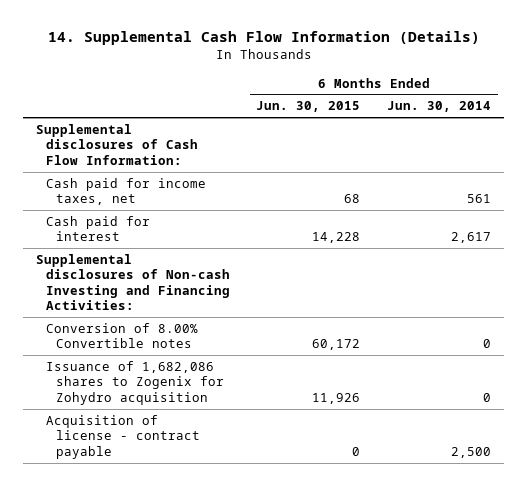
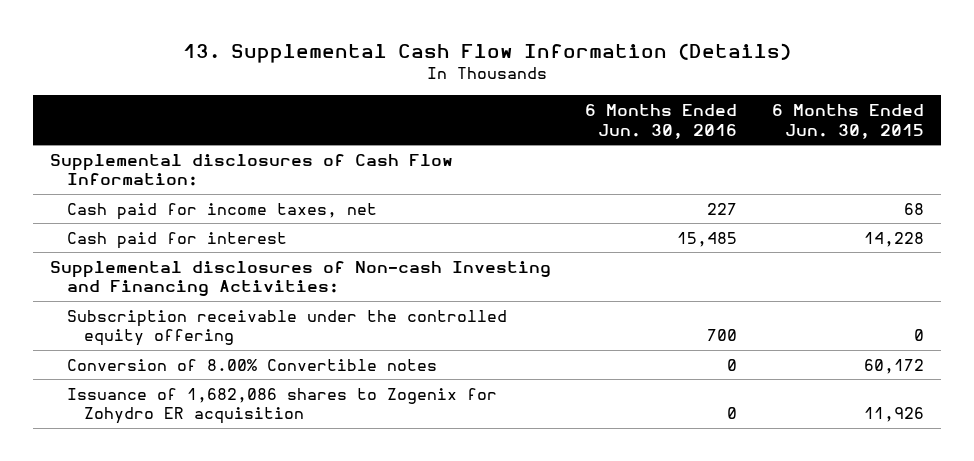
[47,31,480,46] 14. Supplemental Cash Flow Information (Details) -> [182,42,791,63] 13. Supplemental Cash Flow Information (Details)
[386,101,491,113] Jun. 30, 2014 -> none
none -> [585,103,738,139] 6 Months Ended Jun. 30, 2016
none -> [66,309,507,347] Subscription receivable under the controlled equity offering
[45,414,200,459] Acquisition of license - contract payable -> none
[45,360,224,405] Issuance of 1,682,086 shares to Zogenix for Zohydro acquisition -> [66,387,497,425] Issuance of 1,682,086 shares to Zogenix for Zohydro ER acquisition

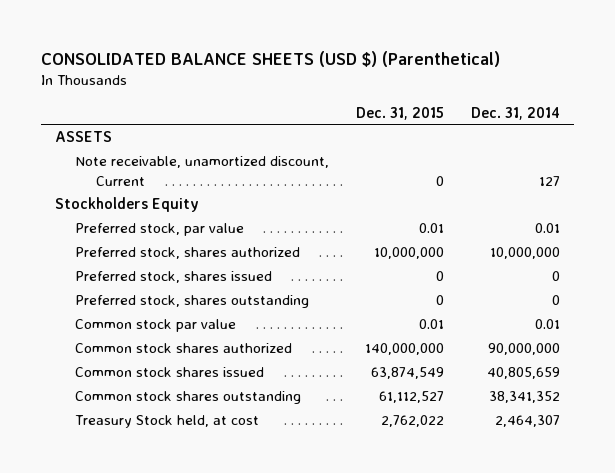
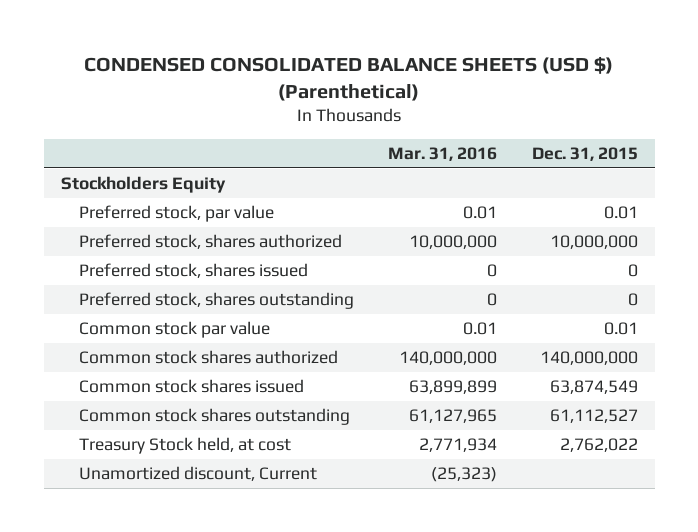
[41,50,501,67] CONSOLIDATED BALANCE SHEETS (USD $) (Parenthetical) -> [84,55,614,101] CONDENSED CONSOLIDATED BALANCE SHEETS (USD $) (Parenthetical)
[471,106,561,120] Dec. 31, 2014 -> none
none -> [388,146,498,161] Mar. 31, 2016
[54,131,112,143] ASSETS -> none
[75,156,330,186] Note receivable, unamortized discount, Current -> none
none -> [78,466,317,482] Unamortized discount, Current

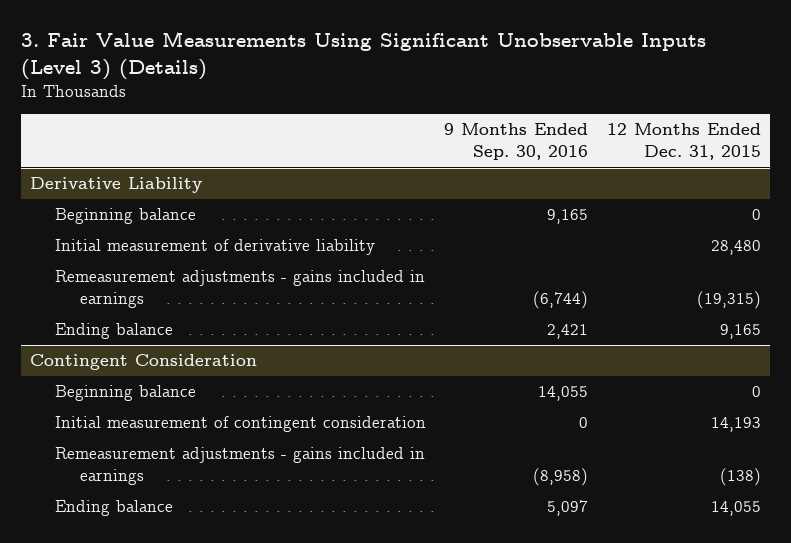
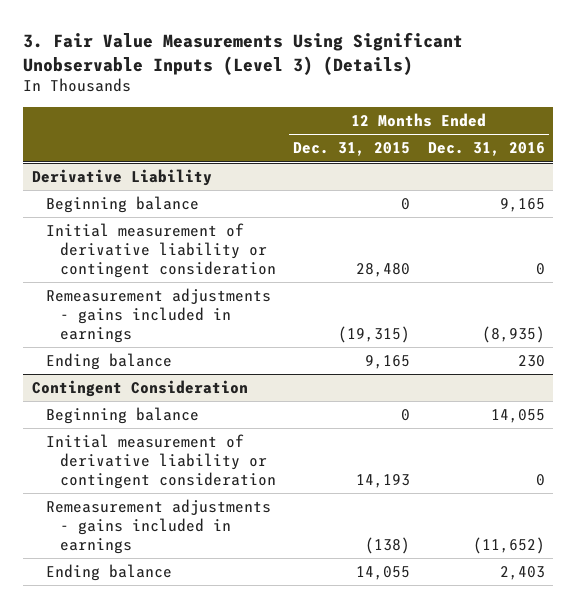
[444,123,589,160] 9 Months Ended Sep. 30, 2016 -> none
none -> [427,142,545,157] Dec. 31, 2016
[54,239,375,256] Initial measurement of derivative liability -> [45,223,277,279] Initial measurement of derivative liability or contingent consideration
[54,416,426,433] Initial measurement of contingent consideration -> [45,434,277,490] Initial measurement of derivative liability or contingent consideration

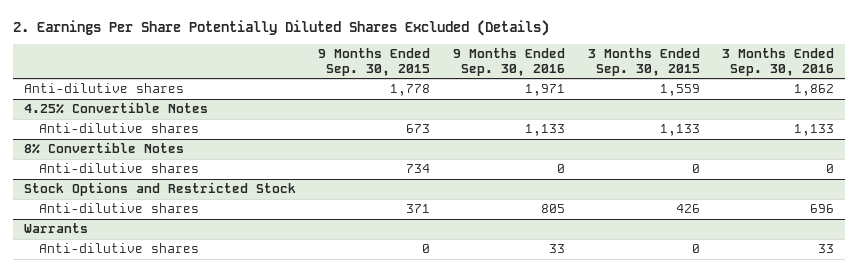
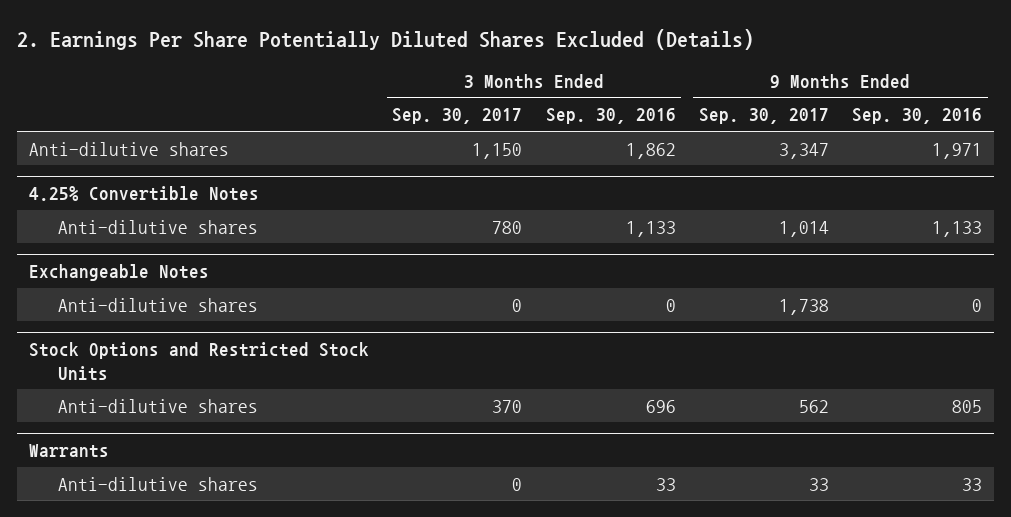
[318,48,431,76] 9 Months Ended Sep. 30, 2015 -> none
[587,48,700,76] 3 Months Ended Sep. 30, 2015 -> none
none -> [392,108,523,125] Sep. 30, 2017
none -> [698,108,829,125] Sep. 30, 2017
[23,142,184,155] 8% Convertible Notes -> none
none -> [29,264,210,282] Exchangeable Notes
[23,182,296,197] Stock Options and Restricted Stock -> [29,342,370,381] Stock Options and Restricted Stock Units

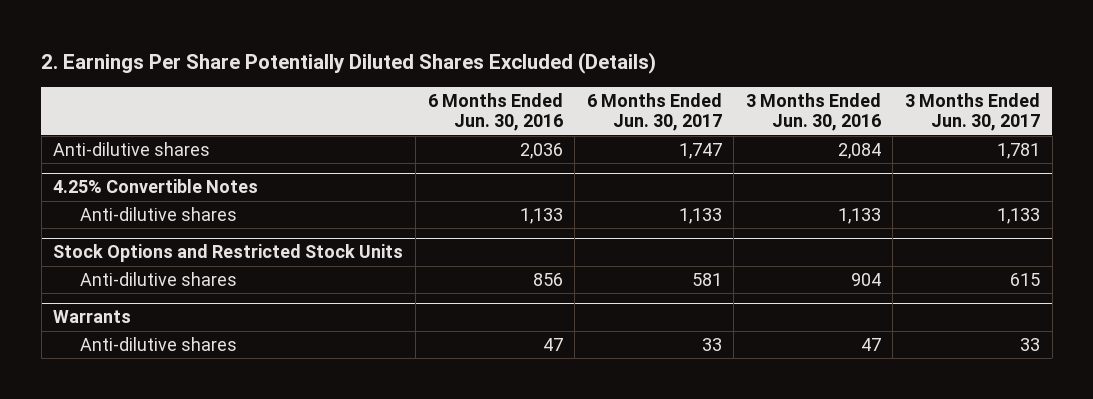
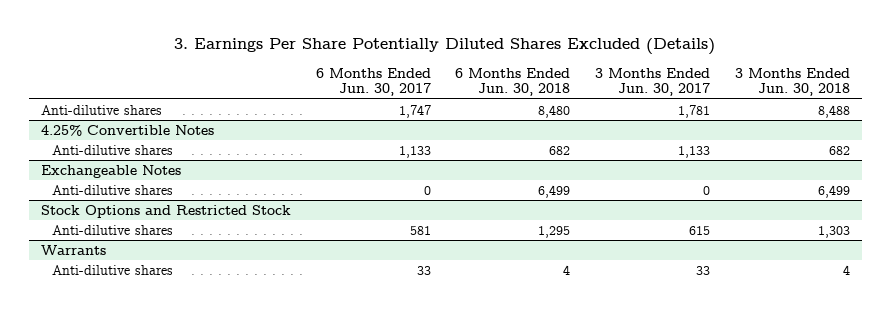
[41,51,657,74] 2. Earnings Per Share Potentially Diluted Shares Excluded (Details) -> [174,38,716,56] 3. Earnings Per Share Potentially Diluted Shares Excluded (Details)
[427,92,563,132] 6 Months Ended Jun. 30, 2016 -> none
[745,92,881,132] 3 Months Ended Jun. 30, 2016 -> none
none -> [455,67,571,97] 6 Months Ended Jun. 30, 2018
none -> [734,67,850,97] 3 Months Ended Jun. 30, 2018
none -> [40,164,181,178] Exchangeable Notes
none -> [51,184,173,195] Anti-dilutive shares
[53,244,404,263] Stock Options and Restricted Stock Units -> [40,204,291,218] Stock Options and Restricted Stock

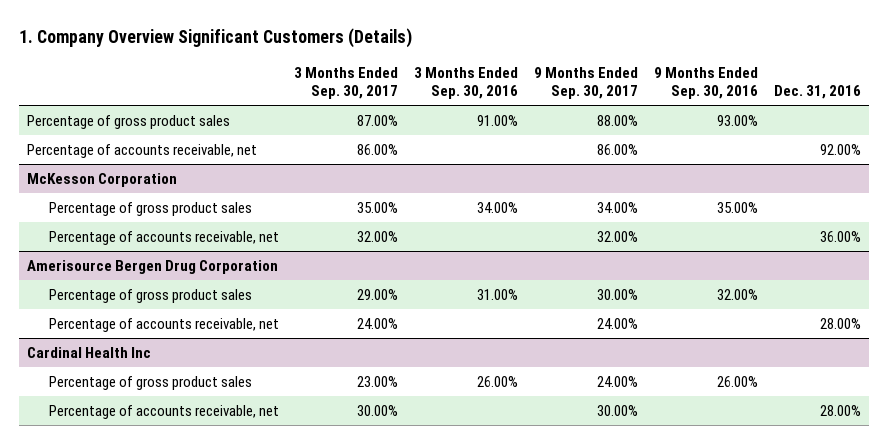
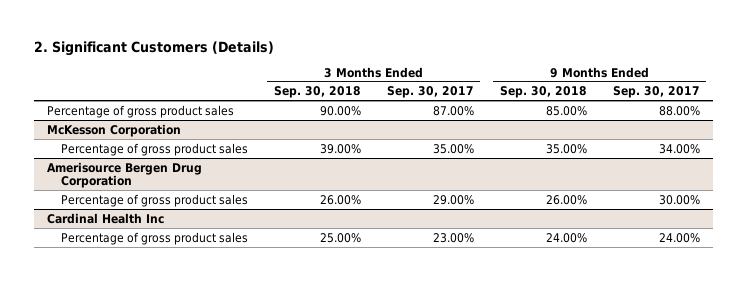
[19,27,413,48] 1. Company Overview Significant Customers (Details) -> [33,40,274,56] 2. Significant Customers (Details)
[414,66,519,100] 3 Months Ended Sep. 30, 2016 -> none
[653,66,758,100] 9 Months Ended Sep. 30, 2016 -> none
[773,85,861,100] Dec. 31, 2016 -> none
none -> [273,86,361,99] Sep. 30, 2018
none -> [499,86,587,99] Sep. 30, 2018
[27,143,258,158] Percentage of accounts receivable, net -> none
[48,230,279,245] Percentage of accounts receivable, net -> none
[48,317,279,332] Percentage of accounts receivable, net -> none
[48,404,279,419] Percentage of accounts receivable, net -> none

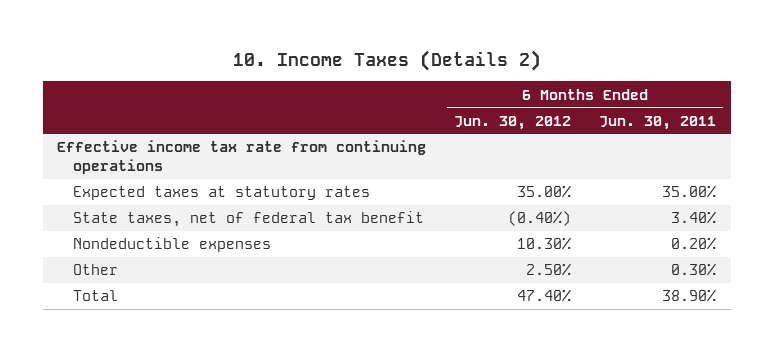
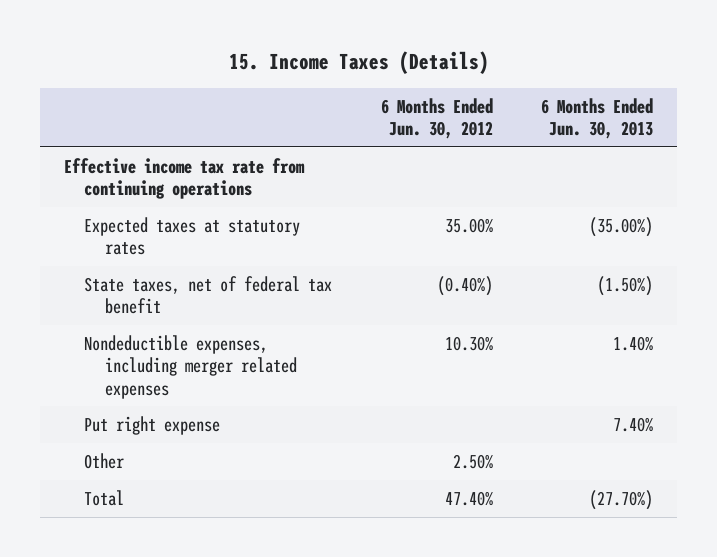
[232,50,541,72] 10. Income Taxes (Details 2) -> [228,51,489,75] 15. Income Taxes (Details)
[599,115,717,130] Jun. 30, 2011 -> none
none -> [540,97,653,140] 6 Months Ended Jun. 30, 2013
[73,237,272,253] Nondeductible expenses -> [84,334,297,399] Nondeductible expenses, including merger related expenses
none -> [84,415,221,435] Put right expense

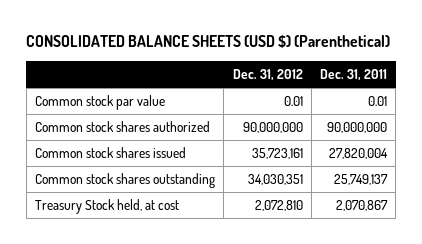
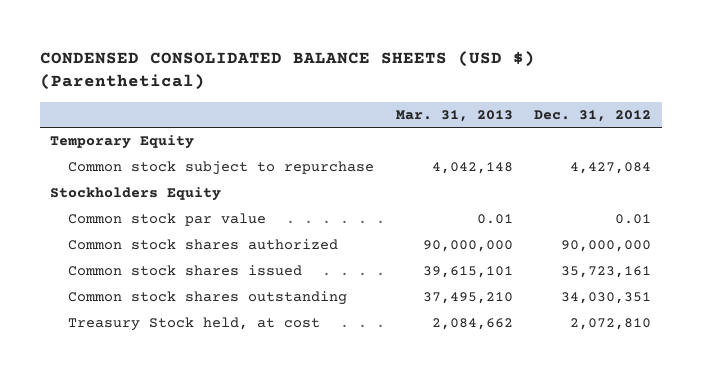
[26,35,391,49] CONSOLIDATED BALANCE SHEETS (USD $) (Parenthetical) -> [39,51,535,91] CONDENSED CONSOLIDATED BALANCE SHEETS (USD $) (Parenthetical)
[319,68,387,81] Dec. 31, 2011 -> none
none -> [395,109,513,122] Mar. 31, 2013
none -> [50,135,195,150] Temporary Equity
none -> [68,161,375,176] Common stock subject to repurchase
none -> [50,187,222,202] Stockholders Equity

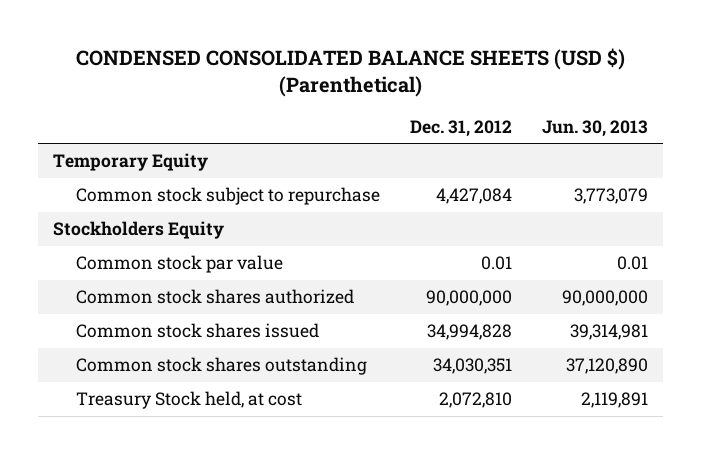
[395,109,513,122] Mar. 31, 2013 -> none
none -> [541,119,648,137] Jun. 30, 2013
[561,266,652,279] 35,723,161 -> [426,324,512,341] 34,994,828

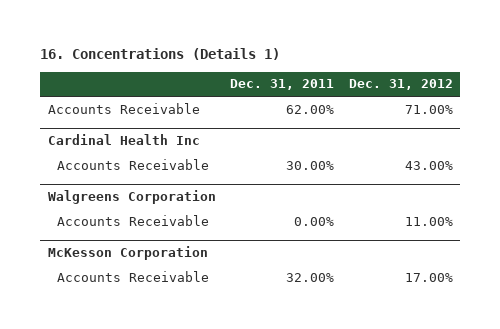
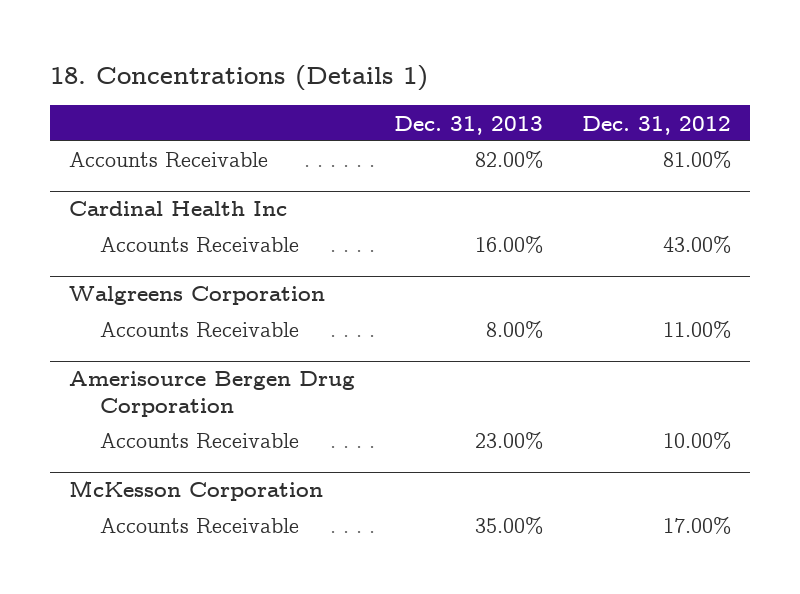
[40,48,281,61] 16. Concentrations (Details 1) -> [49,64,428,91] 18. Concentrations (Details 1)
[230,79,335,91] Dec. 31, 2011 -> none
none -> [394,115,544,135] Dec. 31, 2013
[404,104,453,114] 71.00% -> [662,150,731,169] 81.00%
none -> [69,371,356,417] Amerisource Bergen Drug Corporation
none -> [99,433,299,449] Accounts Receivable

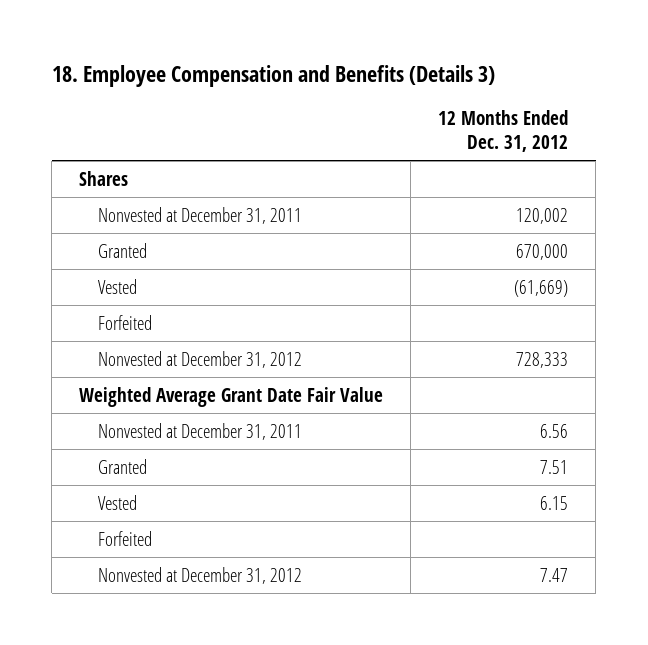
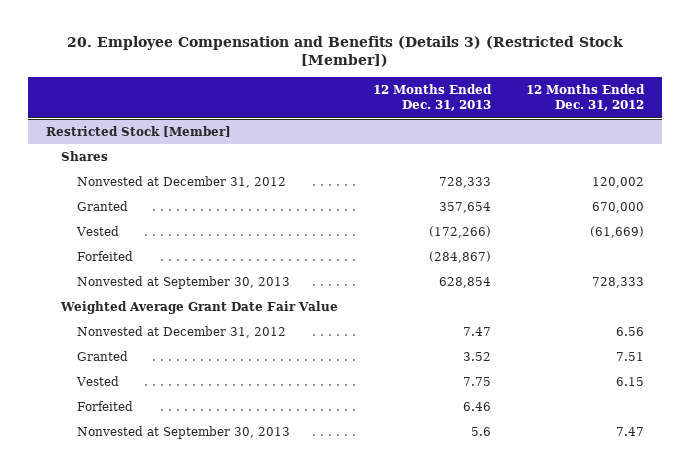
[51,64,495,87] 18. Employee Compensation and Benefits (Details 3) -> [66,35,623,68] 20. Employee Compensation and Benefits (Details 3) (Restricted Stock [Member])
none -> [373,84,493,112] 12 Months Ended Dec. 31, 2013
none -> [45,125,231,137] Restricted Stock [Member]
[97,206,302,224] Nonvested at December 31, 2011 -> [77,175,287,188] Nonvested at December 31, 2012
[97,350,302,368] Nonvested at December 31, 2012 -> [77,275,291,289] Nonvested at September 30, 2013
[97,422,302,440] Nonvested at December 31, 2011 -> [77,325,287,338] Nonvested at December 31, 2012
[97,566,302,584] Nonvested at December 31, 2012 -> [77,425,291,439] Nonvested at September 30, 2013

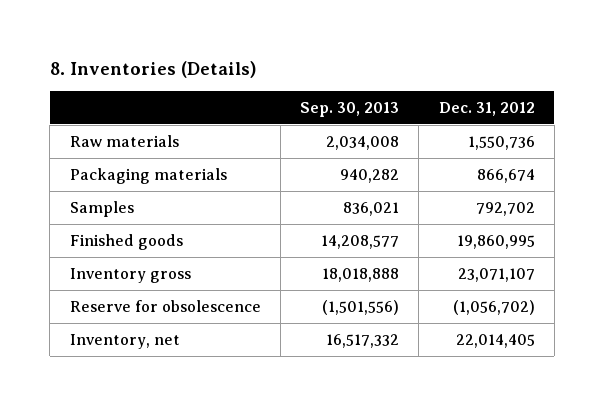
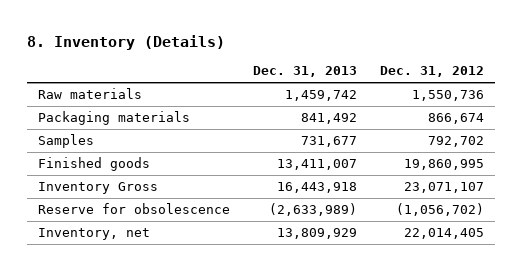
[49,60,257,78] 8. Inventories (Details) -> [26,34,225,50] 8. Inventory (Details)
[300,101,400,117] Sep. 30, 2013 -> none
none -> [253,66,358,78] Dec. 31, 2013
[69,268,191,284] Inventory gross -> [38,182,159,195] Inventory Gross

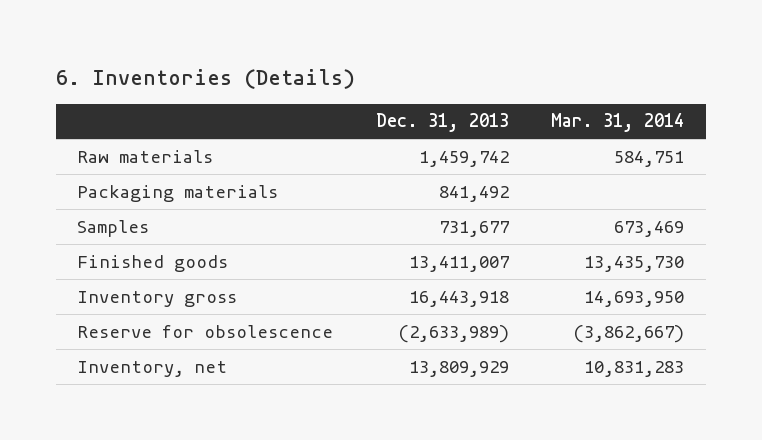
[26,34,225,50] 8. Inventory (Details) -> [55,68,355,89] 6. Inventories (Details)
[379,66,484,78] Dec. 31, 2012 -> none
none -> [551,113,685,133] Mar. 31, 2014
[38,182,159,195] Inventory Gross -> [77,290,238,307] Inventory gross

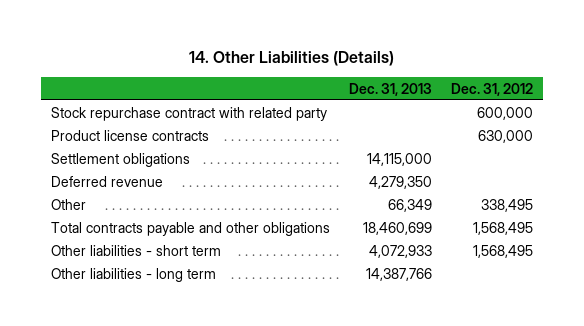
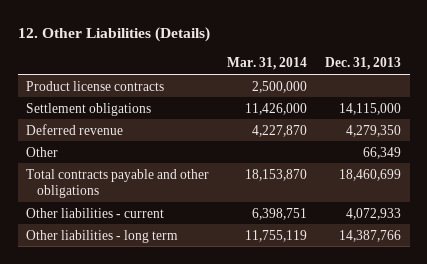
[188,51,394,67] 14. Other Liabilities (Details) -> [17,27,210,43] 12. Other Liabilities (Details)
[451,82,534,96] Dec. 31, 2012 -> none
none -> [227,57,308,71] Mar. 31, 2014
[50,106,327,121] Stock repurchase contract with related party -> none
[50,244,221,256] Other liabilities - short term -> [26,207,165,218] Other liabilities - current

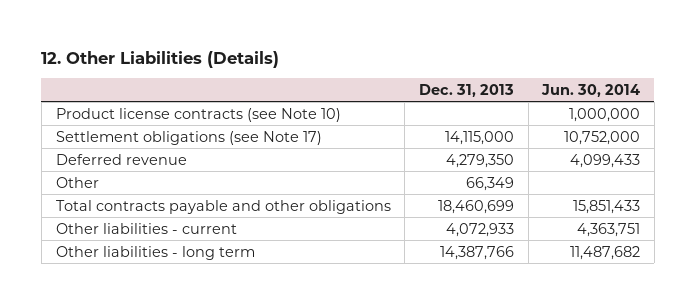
[227,57,308,71] Mar. 31, 2014 -> none
none -> [541,83,641,97] Jun. 30, 2014
[26,80,165,91] Product license contracts -> [55,107,341,122] Product license contracts (see Note 10)
[26,102,152,116] Settlement obligations -> [55,130,322,145] Settlement obligations (see Note 17)

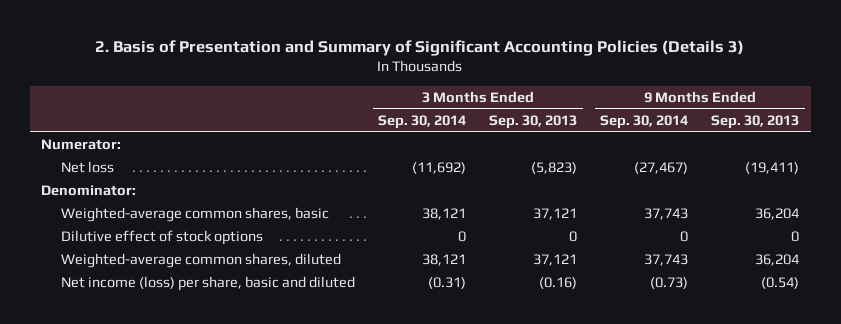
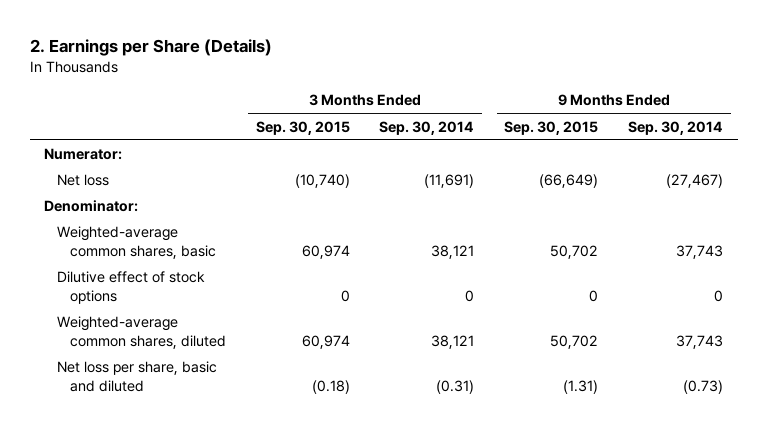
[95,39,745,56] 2. Basis of Presentation and Summary of Significant Accounting Policies (Details 3) -> [29,39,272,57] 2. Earnings per Share (Details)
[489,114,578,129] Sep. 30, 2013 -> none
[711,114,800,129] Sep. 30, 2013 -> none
none -> [255,120,350,135] Sep. 30, 2015
none -> [504,120,599,135] Sep. 30, 2015
[412,162,467,175] (11,692) -> [424,174,475,189] (11,691)
[61,276,356,292] Net income (loss) per share, basic and diluted -> [57,361,218,393] Net loss per share, basic and diluted

